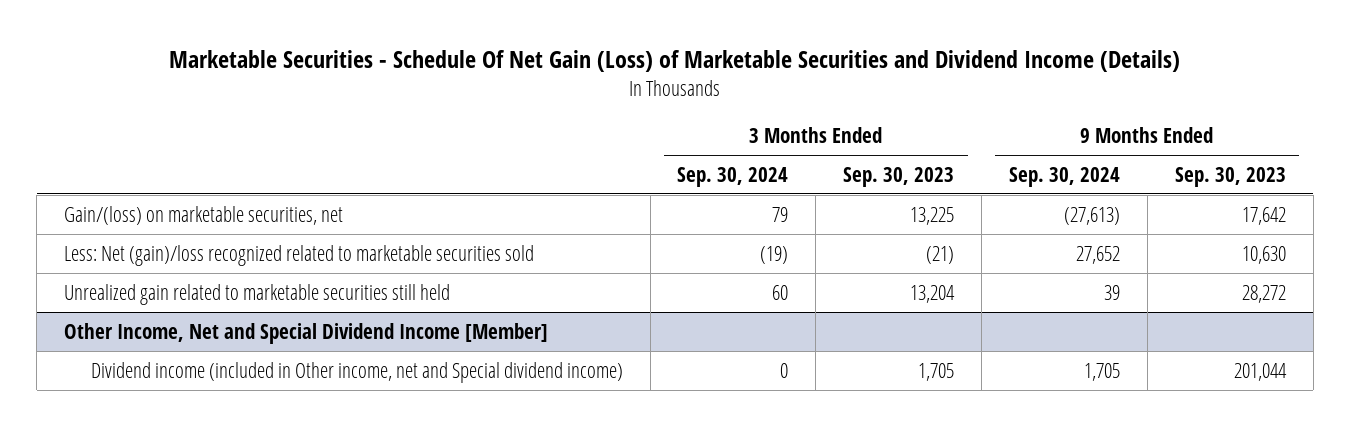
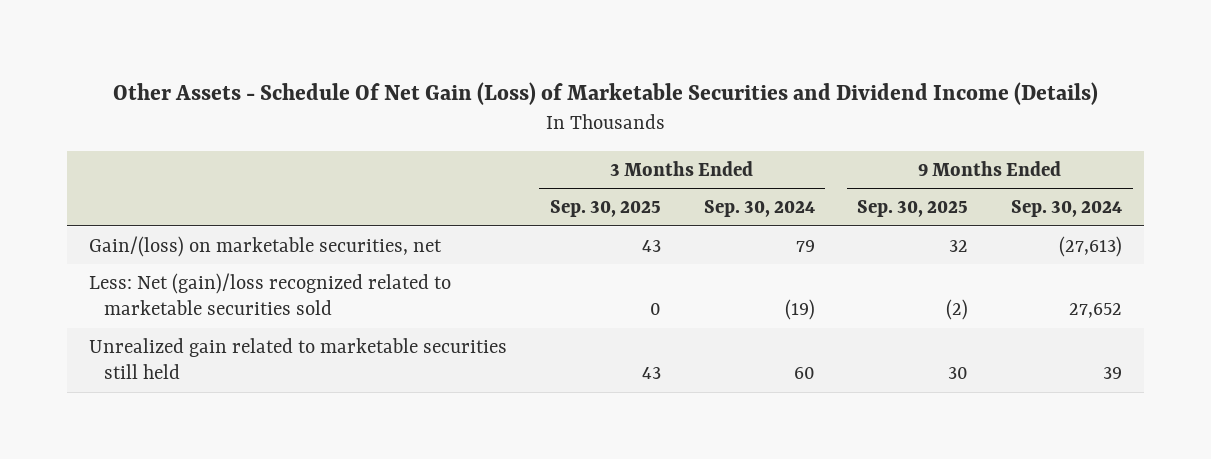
[168,50,1180,73] Marketable Securities - Schedule Of Net Gain (Loss) of Marketable Securities and Dividend Income (Details) -> [112,82,1098,106] Other Assets - Schedule Of Net Gain (Loss) of Marketable Securities and Dividend Income (Details)
[843,166,955,187] Sep. 30, 2023 -> none
[1174,166,1286,187] Sep. 30, 2023 -> none
none -> [549,200,661,218] Sep. 30, 2025
none -> [857,200,969,218] Sep. 30, 2025
[64,322,549,344] Other Income, Net and Special Dividend Income [Member] -> none
[90,361,623,383] Dividend income (included in Other income, net and Special dividend income) -> none

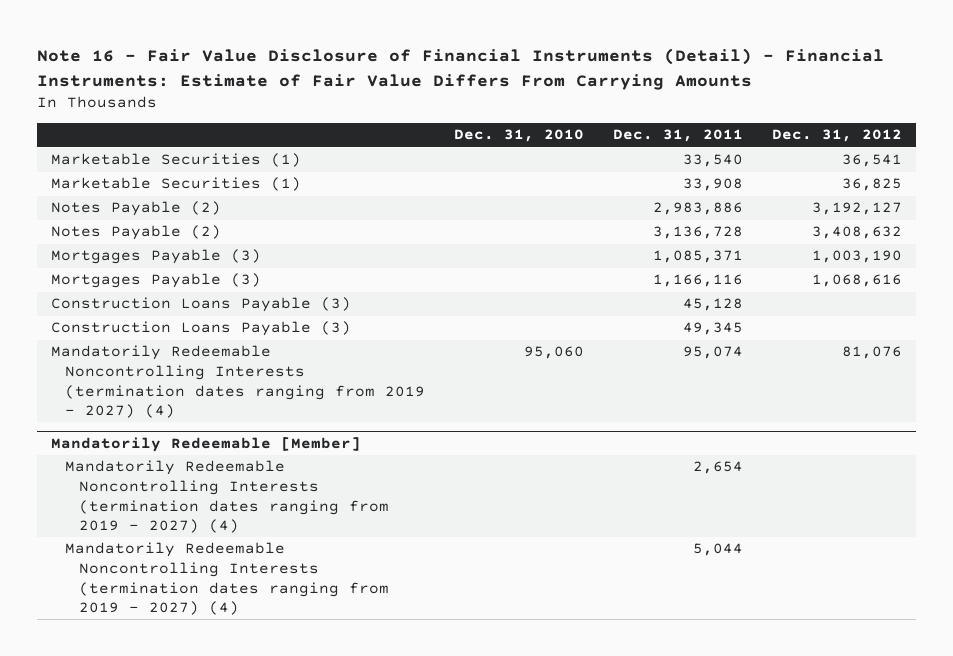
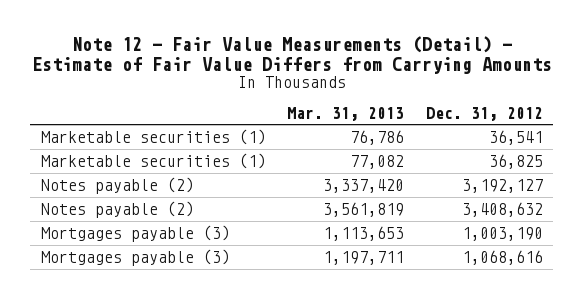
[36,48,884,90] Note 16 - Fair Value Disclosure of Financial Instruments (Detail) - Financial Instruments: Estimate of Fair Value Differs From Carrying Amounts -> [31,35,552,74] Note 12 - Fair Value Measurements (Detail) - Estimate of Fair Value Differs from Carrying Amounts
[453,129,584,143] Dec. 31, 2010 -> none
[612,129,743,143] Dec. 31, 2011 -> none
none -> [287,106,405,121] Mar. 31, 2013
[51,297,352,313] Construction Loans Payable (3) -> none
[51,321,352,337] Construction Loans Payable (3) -> none
[51,345,426,419] Mandatorily Redeemable Noncontrolling Interests (termination dates ranging from 2019 - 2027) (4) -> none
[51,437,362,453] Mandatorily Redeemable [Member] -> none
[65,460,390,534] Mandatorily Redeemable Noncontrolling Interests (termination dates ranging from 2019 - 2027) (4) -> none
[65,542,390,616] Mandatorily Redeemable Noncontrolling Interests (termination dates ranging from 2019 - 2027) (4) -> none
[51,153,302,168] Marketable Securities (1) -> [41,128,267,145] Marketable securities (1)
[51,177,302,192] Marketable Securities (1) -> [41,152,267,169] Marketable securities (1)
[51,201,222,217] Notes Payable (2) -> [41,176,195,194] Notes payable (2)
[51,225,222,241] Notes Payable (2) -> [41,200,195,218] Notes payable (2)
[51,249,262,265] Mortgages Payable (3) -> [41,224,231,242] Mortgages payable (3)
[51,273,262,289] Mortgages Payable (3) -> [41,248,231,266] Mortgages payable (3)

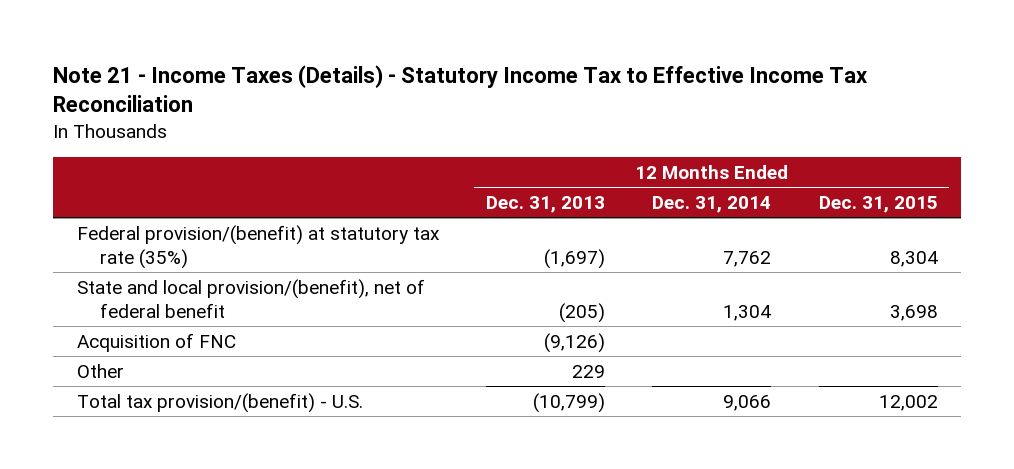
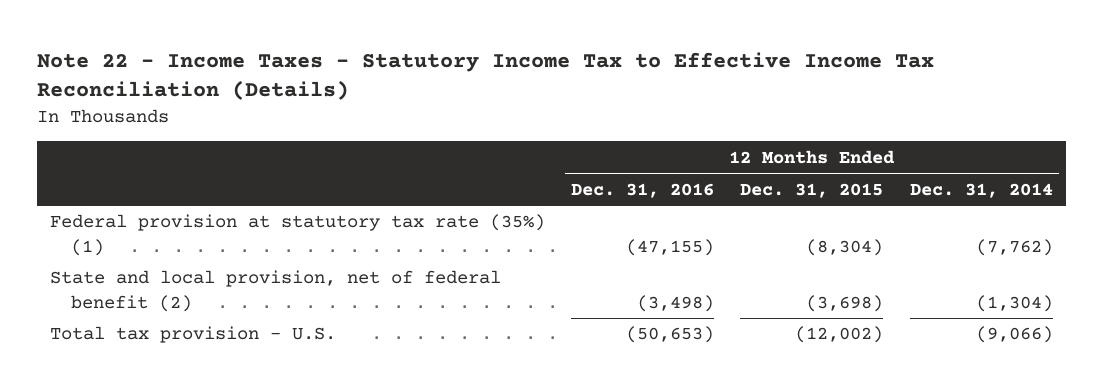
[53,64,869,113] Note 21 - Income Taxes (Details) - Statutory Income Tax to Effective Income Tax Reconciliation -> [36,51,934,101] Note 22 - Income Taxes - Statutory Income Tax to Effective Income Tax Reconciliation (Details)
[485,196,605,214] Dec. 31, 2013 -> none
none -> [571,182,715,198] Dec. 31, 2016
[76,332,236,352] Acquisition of FNC -> none
[76,363,124,378] Other -> none
[76,224,440,270] Federal provision/(benefit) at statutory tax rate (35%) -> [49,214,545,256] Federal provision at statutory tax rate (35%) (1)
[723,251,772,268] 7,762 -> [975,238,1053,256] (7,762)
[889,251,938,268] 8,304 -> [806,238,884,256] (8,304)
[76,278,425,319] State and local provision/(benefit), net of federal benefit -> [49,270,501,312] State and local provision, net of federal benefit (2)
[723,305,772,322] 1,304 -> [975,294,1053,312] (1,304)
[889,305,938,322] 3,698 -> [806,294,884,312] (3,698)
[76,392,363,413] Total tax provision/(benefit) - U.S. -> [49,326,336,344] Total tax provision - U.S.
[723,394,772,411] 9,066 -> [975,326,1053,344] (9,066)
[878,394,938,411] 12,002 -> [795,326,884,344] (12,002)

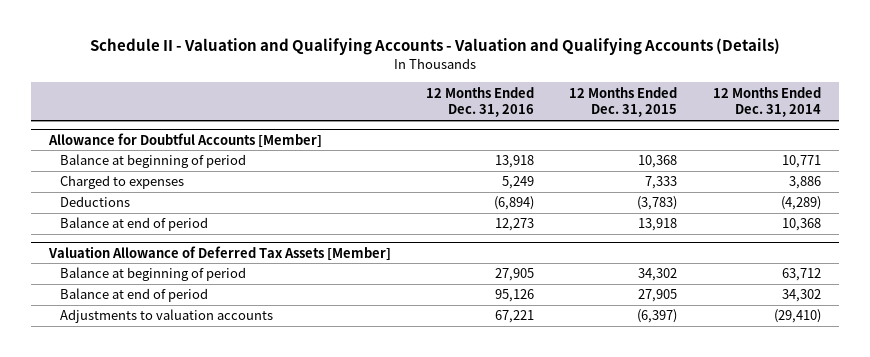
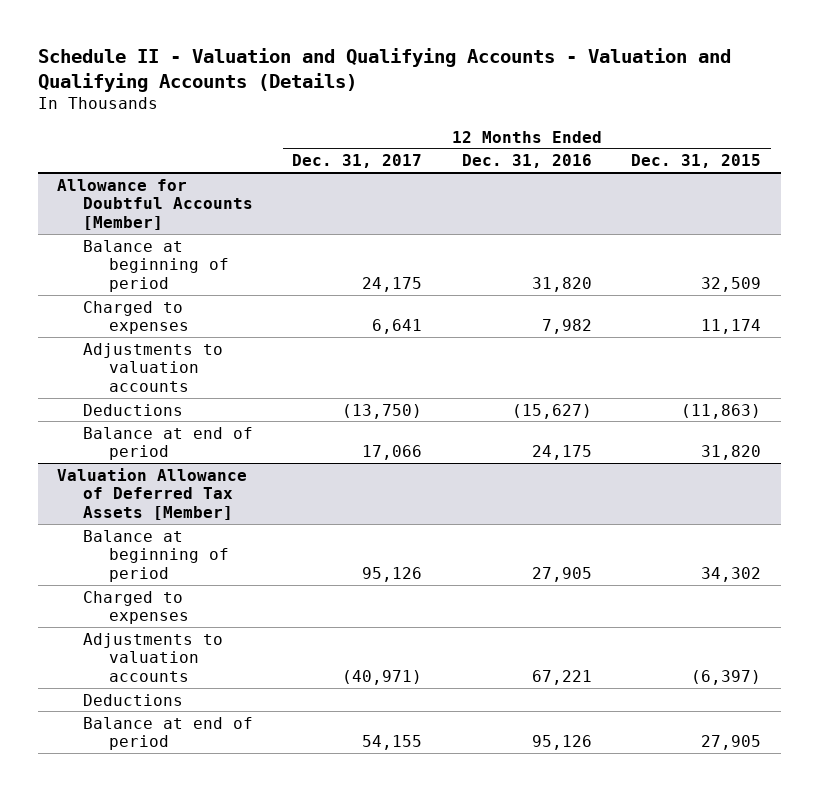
[712,86,821,118] 12 Months Ended Dec. 31, 2014 -> none
none -> [292,154,423,169] Dec. 31, 2017
[495,155,535,169] 13,918 -> [531,277,592,293] 31,820
[638,155,678,169] 10,368 -> [701,277,762,293] 32,509
[502,176,535,190] 5,249 -> [541,319,592,335] 7,982
[645,176,678,190] 7,333 -> [701,319,762,335] 11,174
none -> [83,342,224,393] Adjustments to valuation accounts
[494,196,535,211] (6,894) -> [511,403,592,419] (15,627)
[637,196,678,211] (3,783) -> [681,403,762,419] (11,863)
[495,218,535,232] 12,273 -> [531,445,592,461] 24,175
[638,218,678,232] 13,918 -> [701,445,762,461] 31,820
none -> [83,590,189,625] Charged to expenses
none -> [83,693,184,706] Deductions
[60,288,209,303] Balance at end of period -> [83,716,254,751] Balance at end of period

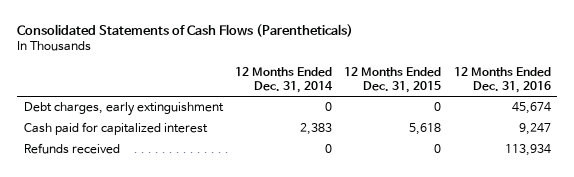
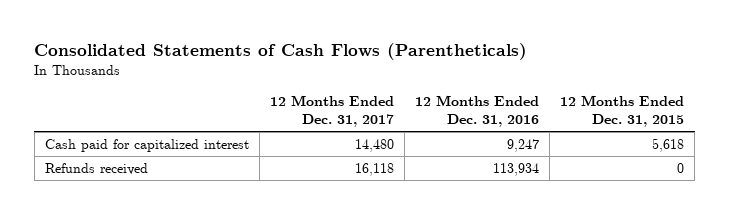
[234,66,333,94] 12 Months Ended Dec. 31, 2014 -> none
none -> [269,94,394,128] 12 Months Ended Dec. 31, 2017
[23,102,224,117] Debt charges, early extinguishment -> none

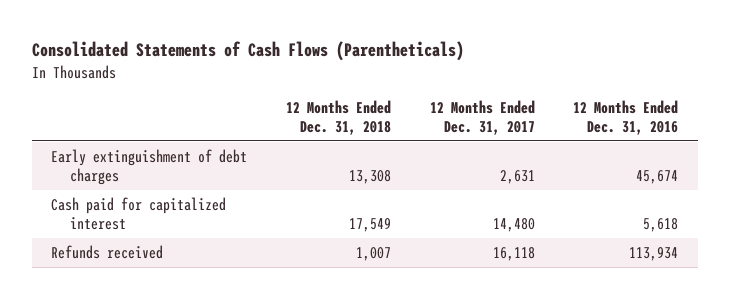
[560,94,685,128] 12 Months Ended Dec. 31, 2015 -> none
none -> [286,100,392,135] 12 Months Ended Dec. 31, 2018
none -> [51,149,248,185] Early extinguishment of debt charges
[506,138,539,152] 9,247 -> [643,217,679,232] 5,618

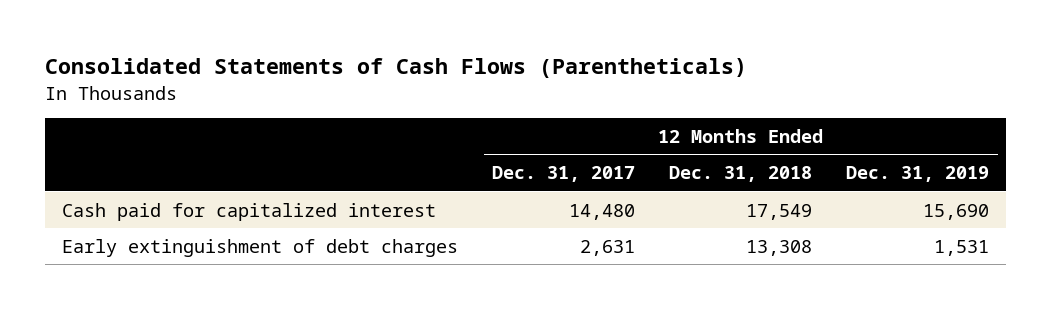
[573,100,679,135] 12 Months Ended Dec. 31, 2016 -> none
none -> [846,166,990,183] Dec. 31, 2019
[51,245,164,260] Refunds received -> none
[51,149,248,185] Early extinguishment of debt charges -> [62,238,459,257] Early extinguishment of debt charges

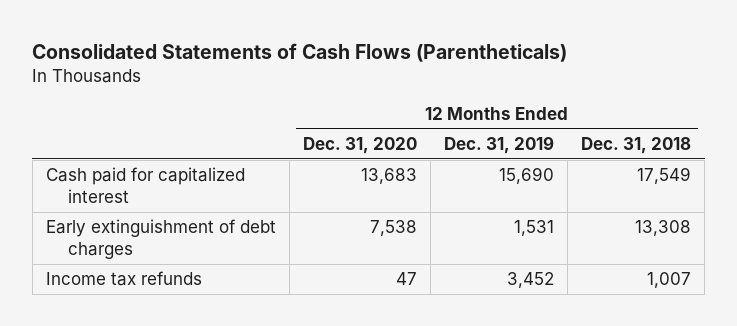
[492,166,636,183] Dec. 31, 2017 -> none
none -> [302,136,417,154] Dec. 31, 2020
none -> [45,271,202,287] Income tax refunds

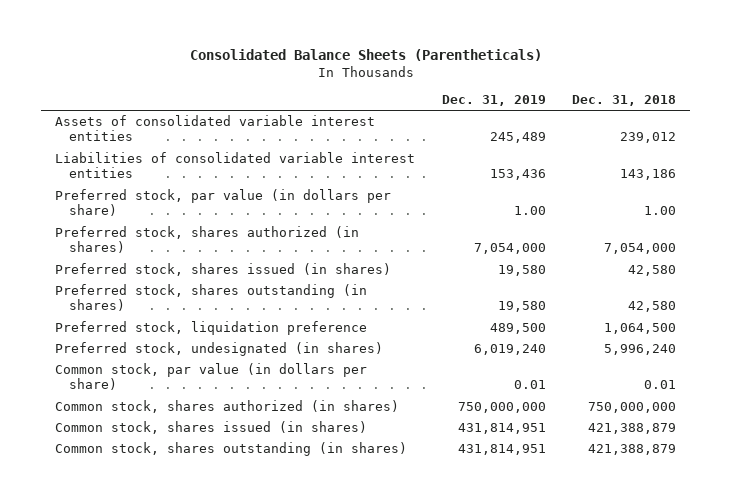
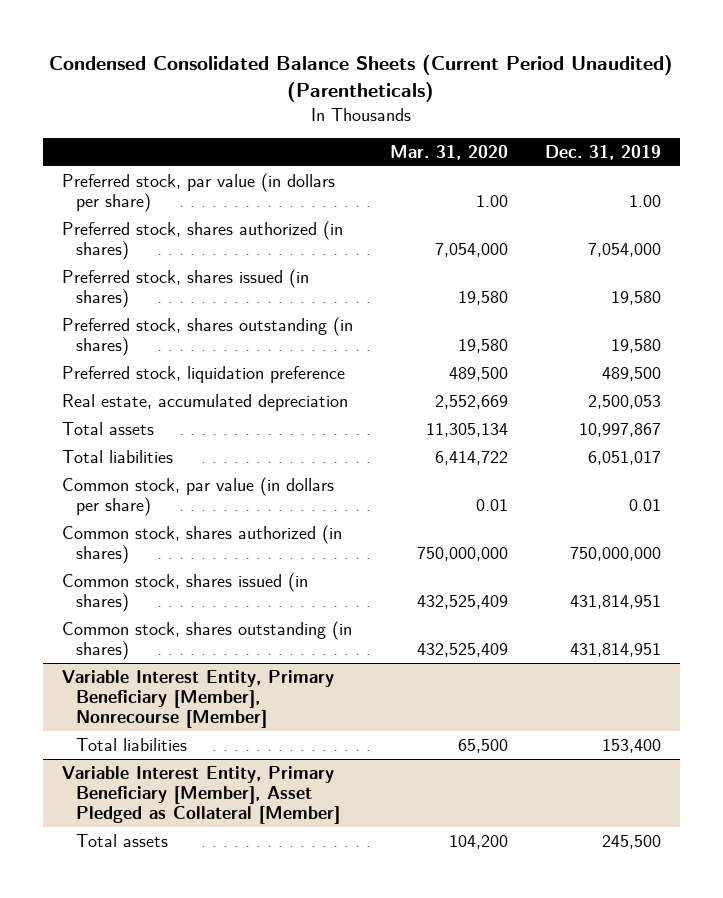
[189,49,542,62] Consolidated Balance Sheets (Parentheticals) -> [49,55,674,103] Condensed Consolidated Balance Sheets (Current Period Unaudited) (Parentheticals)
[572,95,677,107] Dec. 31, 2018 -> none
none -> [389,144,508,160] Mar. 31, 2020
[54,115,375,142] Assets of consolidated variable interest entities -> none
[54,152,415,179] Liabilities of consolidated variable interest entities -> none
[54,342,383,357] Preferred stock, undesignated (in shares) -> none
none -> [61,393,348,411] Real estate, accumulated depreciation
none -> [61,421,154,435] Total assets
none -> [61,449,173,463] Total liabilities
none -> [61,669,334,729] Variable Interest Entity, Primary Beneficiary [Member], Nonrecourse [Member]
none -> [76,737,188,751] Total liabilities
none -> [61,765,341,825] Variable Interest Entity, Primary Beneficiary [Member], Asset Pledged as Collateral [Member]
none -> [76,833,169,847] Total assets

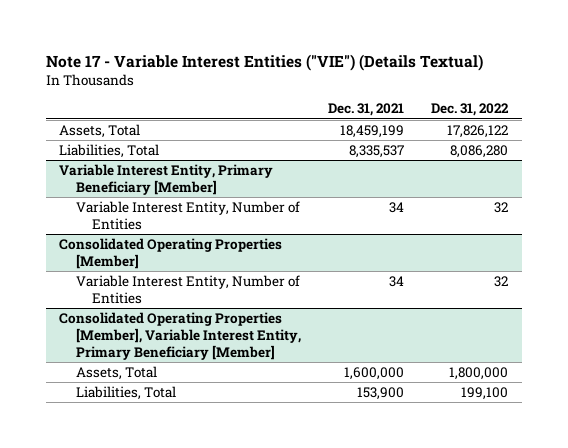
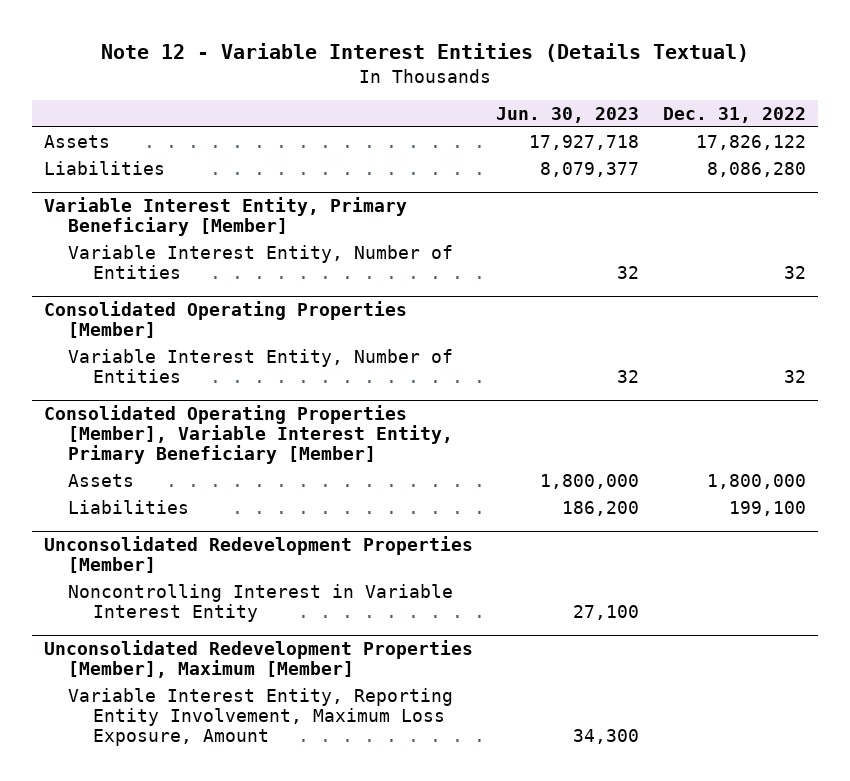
[45,53,483,71] Note 17 - Variable Interest Entities ("VIE") (Details Textual) -> [100,43,749,63] Note 12 - Variable Interest Entities (Details Textual)
[328,103,405,117] Dec. 31, 2021 -> none
none -> [496,106,640,123] Jun. 30, 2023
[59,124,141,139] Assets, Total -> [43,134,110,148] Assets
[59,144,160,159] Liabilities, Total -> [43,160,165,175] Liabilities
[75,366,157,381] Assets, Total -> [68,473,135,487] Assets
[75,386,176,401] Liabilities, Total -> [68,499,190,514] Liabilities
none -> [43,535,473,573] Unconsolidated Redevelopment Properties [Member]
none -> [68,583,454,622] Noncontrolling Interest in Variable Interest Entity
none -> [43,639,473,678] Unconsolidated Redevelopment Properties [Member], Maximum [Member]
none -> [68,687,454,747] Variable Interest Entity, Reporting Entity Involvement, Maximum Loss Exposure, Amount

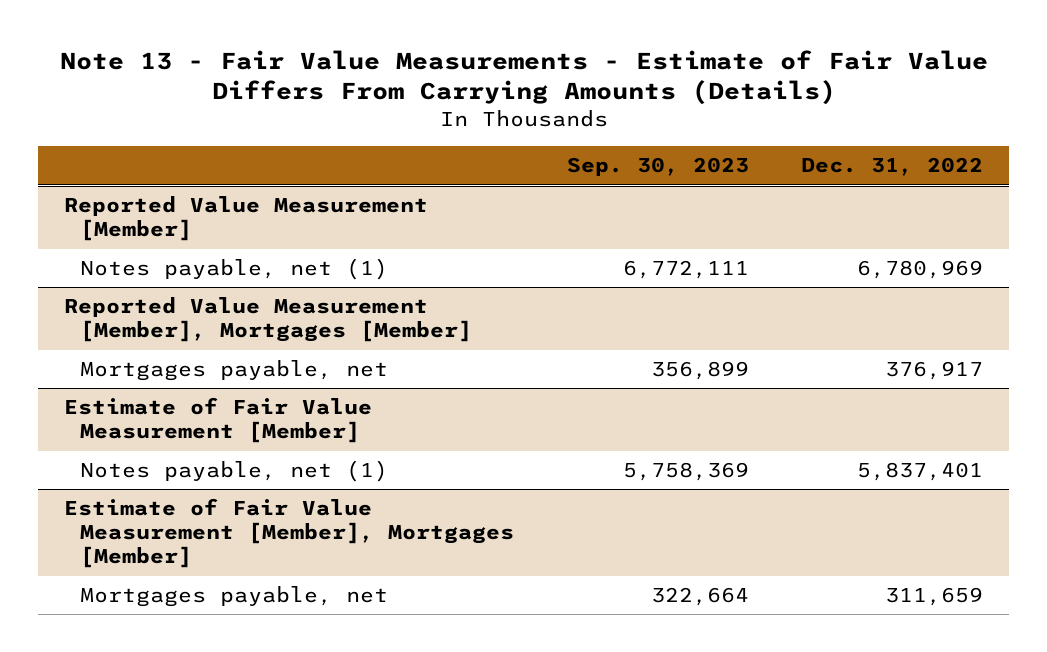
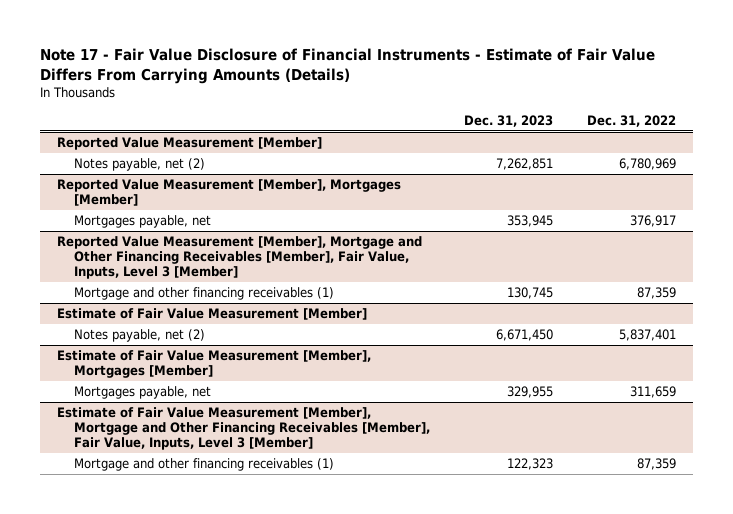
[59,49,988,106] Note 13 - Fair Value Measurements - Estimate of Fair Value Differs From Carrying Amounts (Details) -> [39,47,655,84] Note 17 - Fair Value Disclosure of Financial Instruments - Estimate of Fair Value Differs From Carrying Amounts (Details)
[566,157,749,177] Sep. 30, 2023 -> none
none -> [463,115,553,128] Dec. 31, 2023
[79,258,388,281] Notes payable, net (1) -> [73,158,205,172] Notes payable, net (2)
none -> [56,236,422,280] Reported Value Measurement [Member], Mortgage and Other Financing Receivables [Member], Fair Value, Inputs, Level 3 [Member]
none -> [73,287,334,301] Mortgage and other financing receivables (1)
[79,460,388,483] Notes payable, net (1) -> [73,329,205,343] Notes payable, net (2)
none -> [56,407,430,451] Estimate of Fair Value Measurement [Member], Mortgage and Other Financing Receivables [Member], Fair Value, Inputs, Level 3 [Member]
none -> [73,458,334,472] Mortgage and other financing receivables (1)

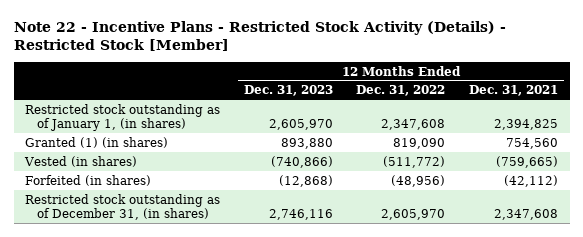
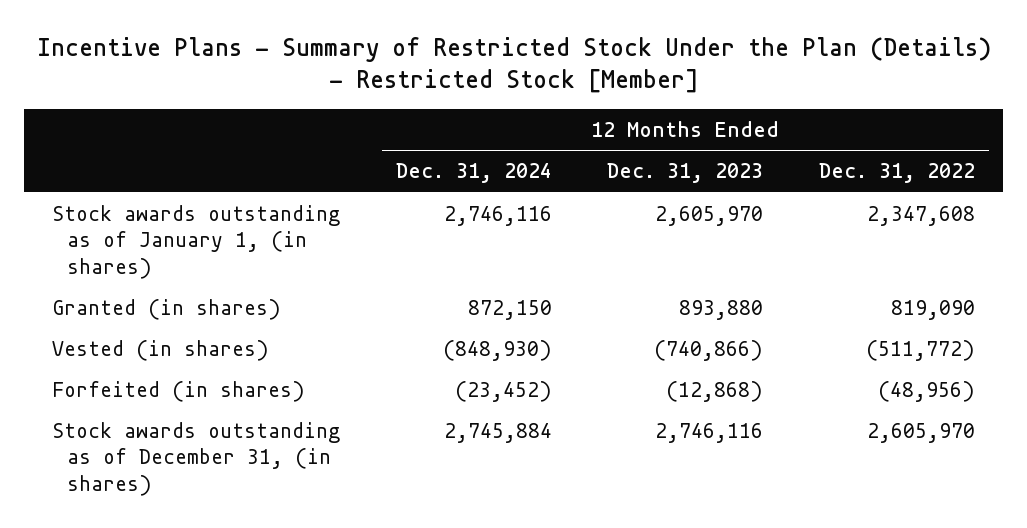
[13,20,506,52] Note 22 - Incentive Plans - Restricted Stock Activity (Details) - Restricted Stock [Member] -> [36,37,991,94] Incentive Plans - Summary of Restricted Stock Under the Plan (Details) - Restricted Stock [Member]
[468,85,558,97] Dec. 31, 2021 -> none
none -> [395,163,552,184] Dec. 31, 2024
[25,103,221,131] Restricted stock outstanding as of January 1, (in shares) -> [51,204,340,279] Stock awards outstanding as of January 1, (in shares)
[25,136,169,148] Granted (1) (in shares) -> [51,298,281,320] Granted (in shares)
[25,193,221,220] Restricted stock outstanding as of December 31, (in shares) -> [51,421,340,496] Stock awards outstanding as of December 31, (in shares)

